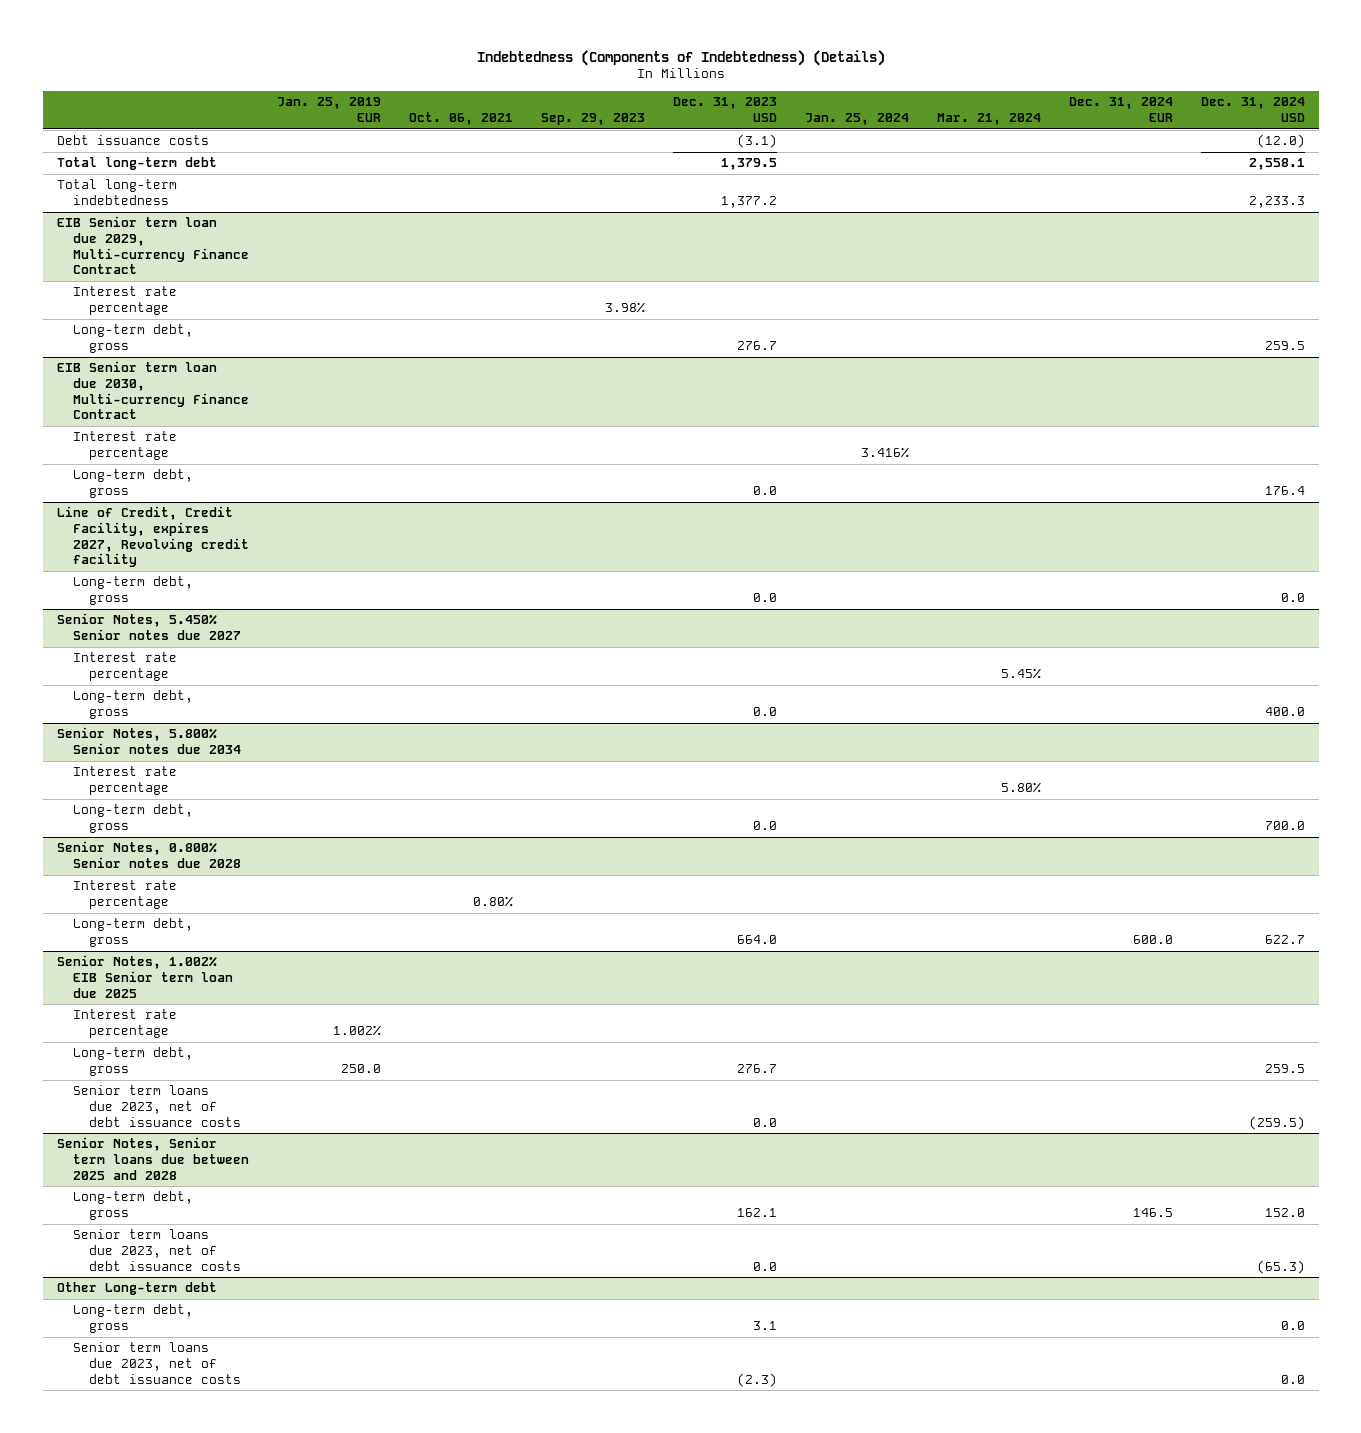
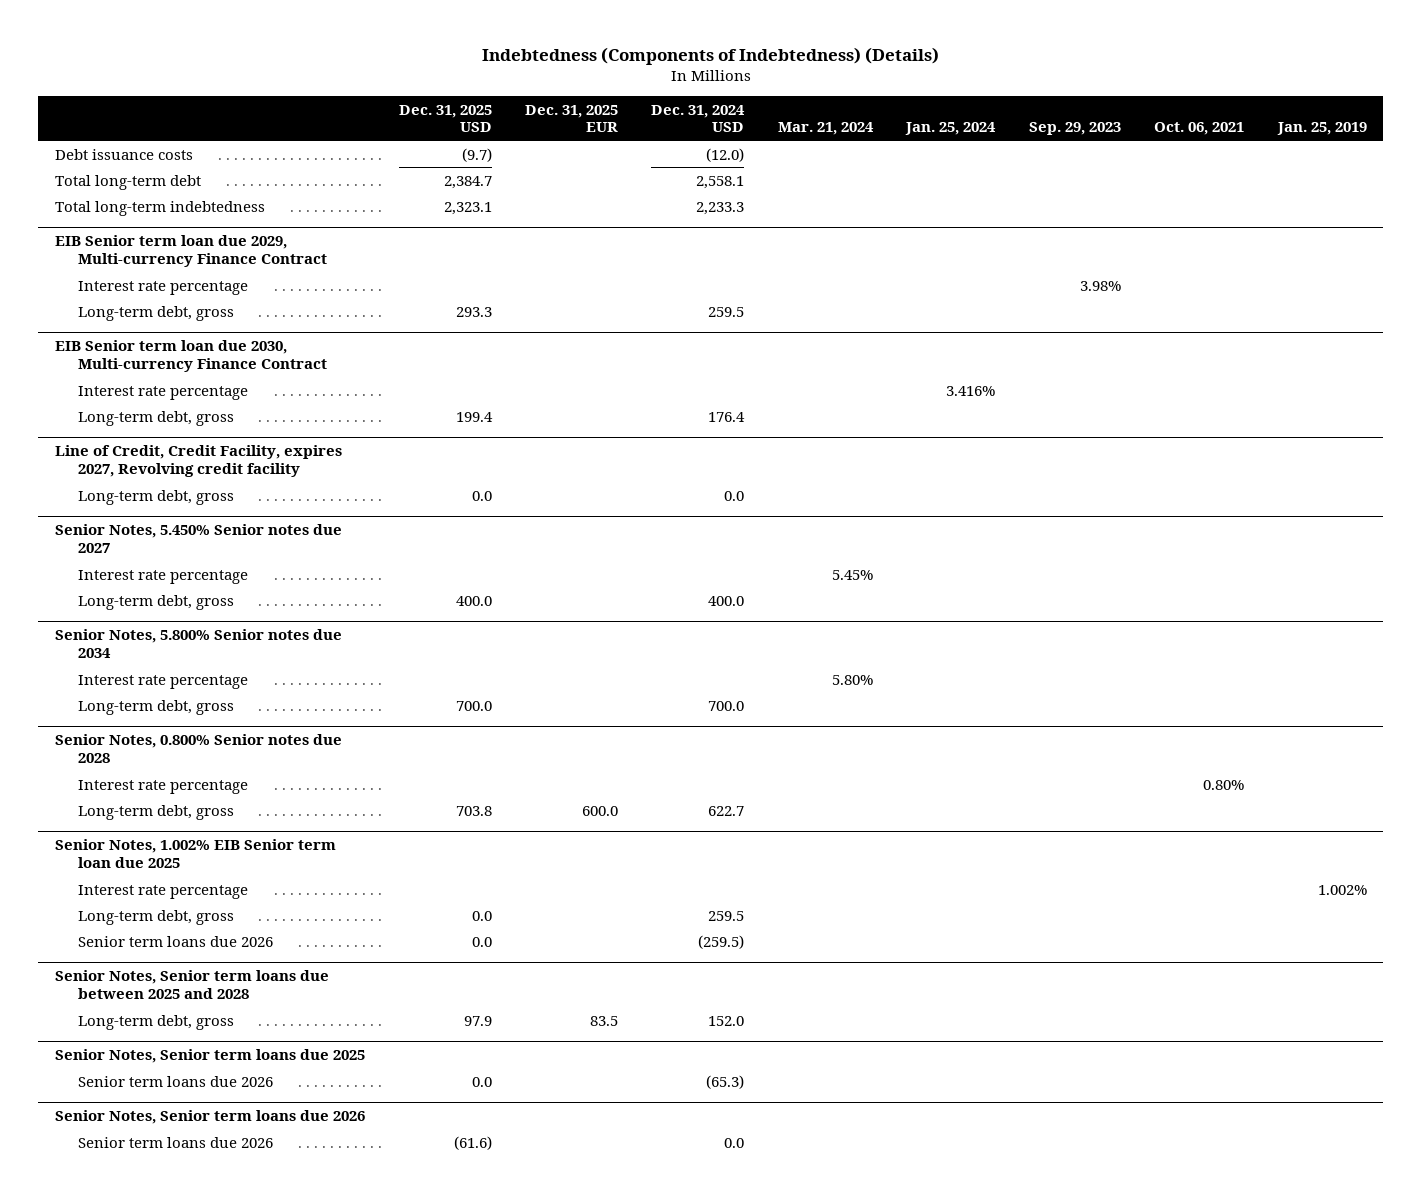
[276,97,381,122] Jan. 25, 2019 EUR -> none
[672,97,777,122] Dec. 31, 2023 USD -> none
[1068,97,1173,122] Dec. 31, 2024 EUR -> none
none -> [398,104,492,133] Dec. 31, 2025 USD
none -> [525,104,619,133] Dec. 31, 2025 EUR
none -> [1276,122,1367,136] Jan. 25, 2019
[72,1085,242,1127] Senior term loans due 2023, net of debt issuance costs -> [78,935,274,947] Senior term loans due 2026
[56,1282,217,1296] Other Long-term debt -> none
[72,1304,193,1334] Long-term debt, gross -> none
none -> [55,1049,366,1064] Senior Notes, Senior term loans due 2025
[72,1229,242,1271] Senior term loans due 2023, net of debt issuance costs -> [78,1075,274,1087] Senior term loans due 2026
none -> [55,1110,366,1125] Senior Notes, Senior term loans due 2026
[72,1342,242,1384] Senior term loans due 2023, net of debt issuance costs -> [78,1136,274,1148] Senior term loans due 2026

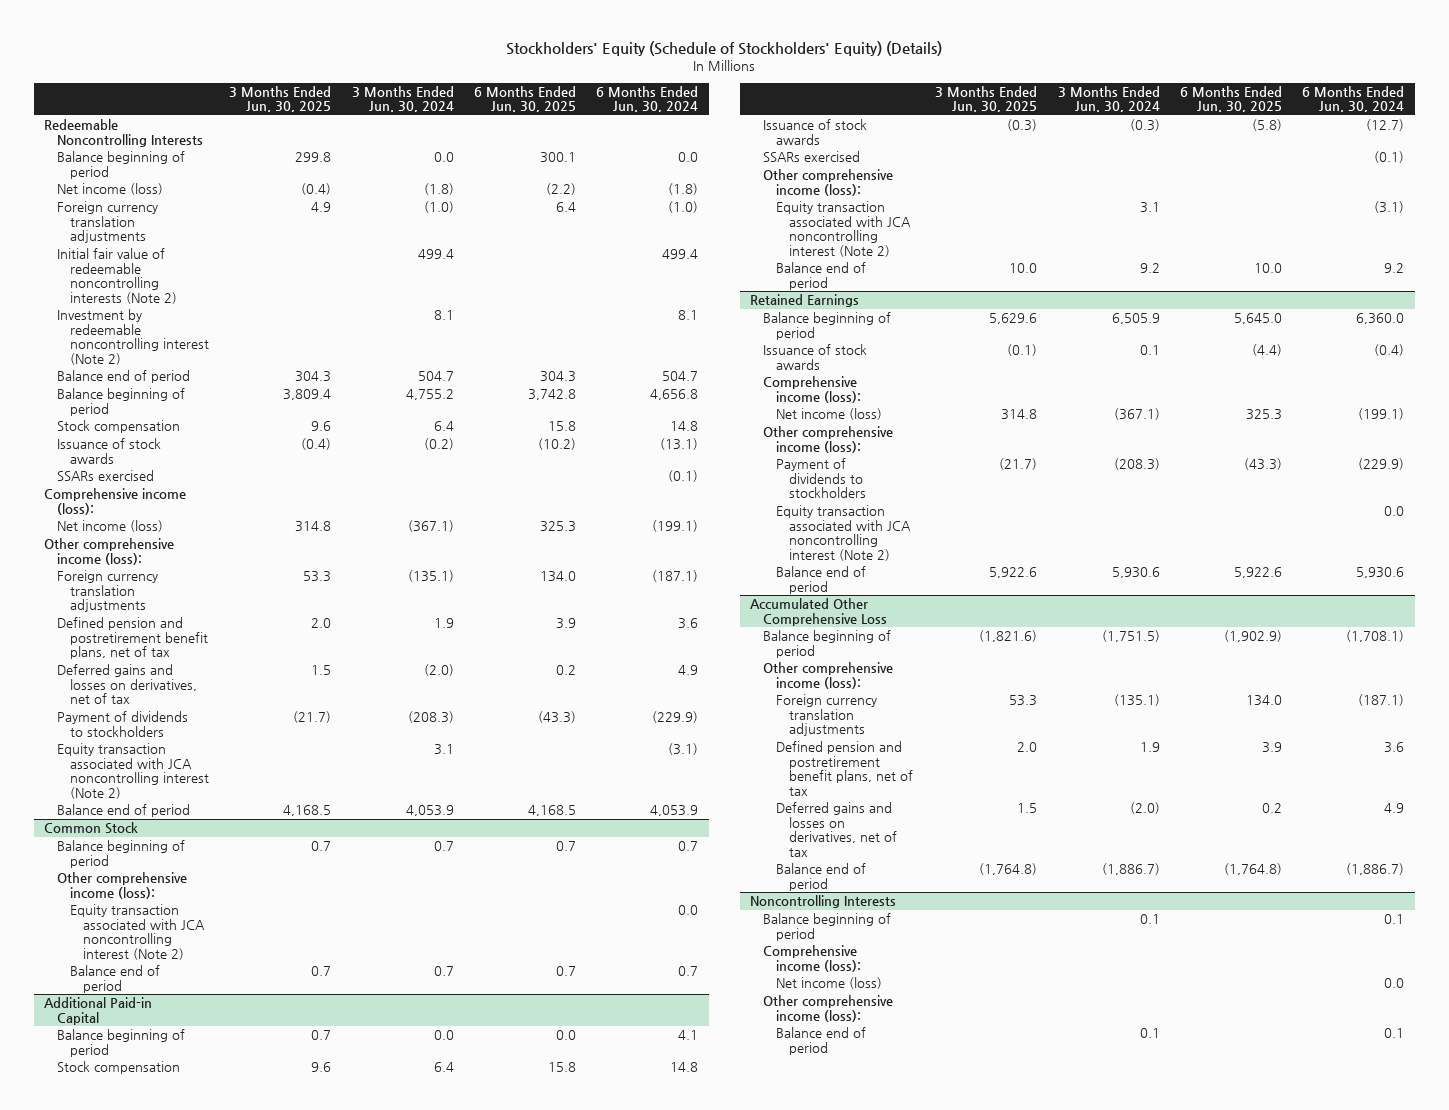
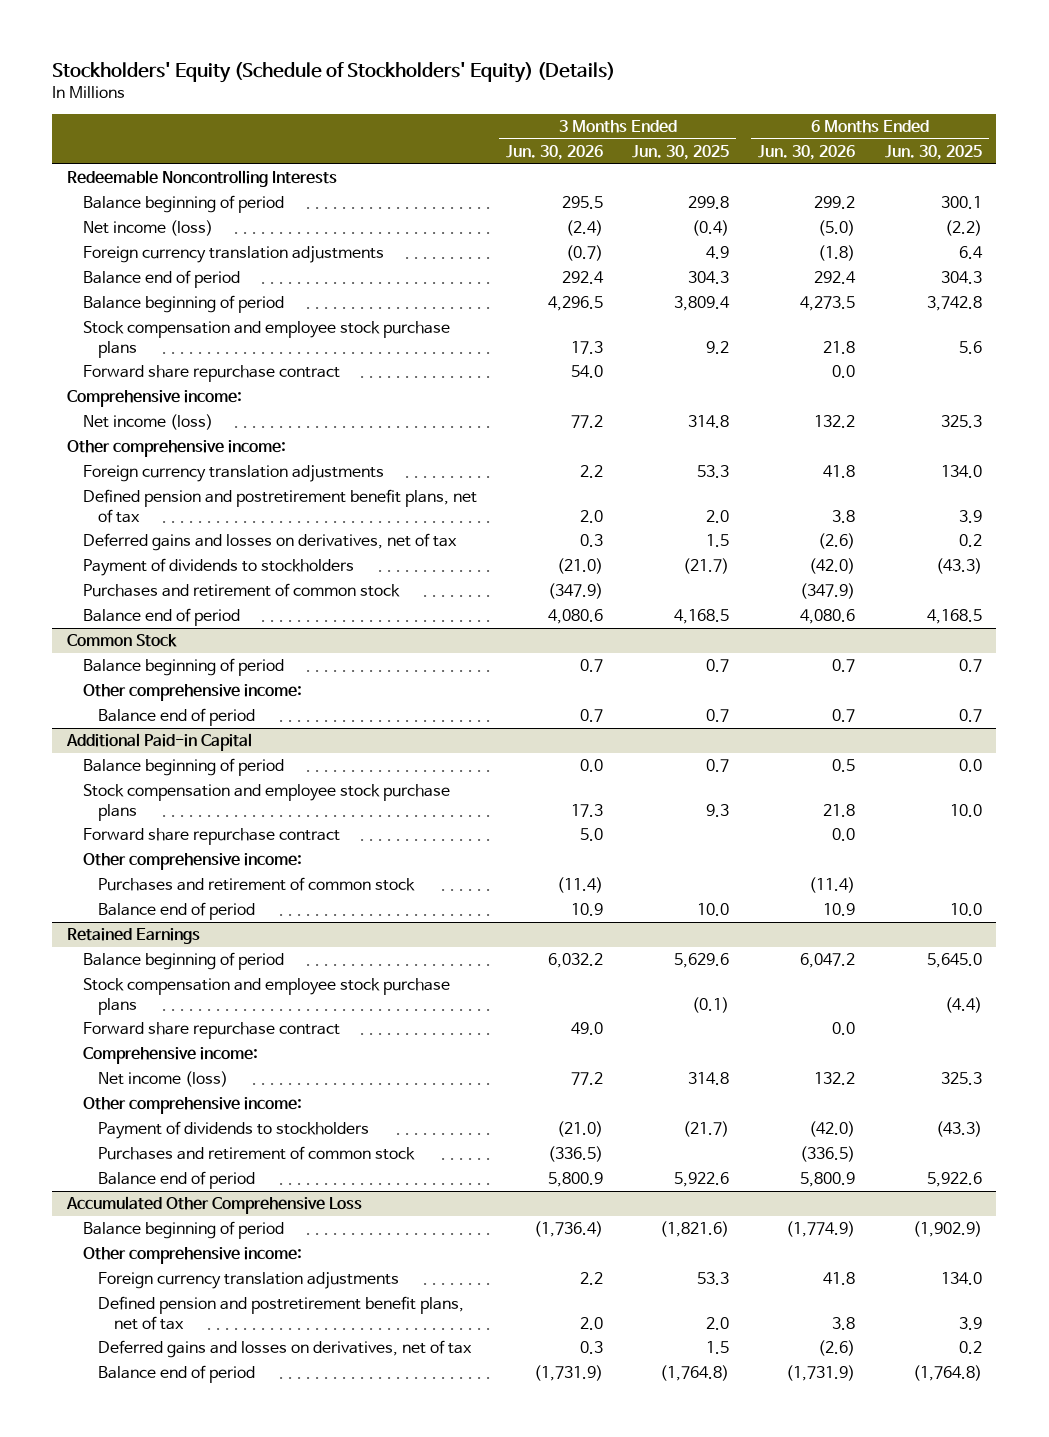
[351,86,454,113] 3 Months Ended Jun. 30, 2024 -> none
[596,86,699,113] 6 Months Ended Jun. 30, 2024 -> none
none -> [505,145,603,161] Jun. 30, 2026
none -> [758,145,856,161] Jun. 30, 2026
[57,248,177,304] Initial fair value of redeemable noncontrolling interests (Note 2) -> none
[57,309,209,365] Investment by redeemable noncontrolling interest (Note 2) -> none
[57,420,181,434] Stock compensation -> none
[57,438,162,464] Issuance of stock awards -> none
[57,470,155,482] SSARs exercised -> none
none -> [82,321,450,358] Stock compensation and employee stock purchase plans
none -> [82,365,340,383] Forward share repurchase contract
[44,488,187,515] Comprehensive income (loss): -> [66,390,242,408] Comprehensive income:
[44,538,175,565] Other comprehensive income (loss): -> [66,440,286,458] Other comprehensive income:
[57,743,209,799] Equity transaction associated with JCA noncontrolling interest (Note 2) -> none
none -> [82,583,400,598] Purchases and retirement of common stock
[69,904,205,960] Equity transaction associated with JCA noncontrolling interest (Note 2) -> none
[57,872,188,899] Other comprehensive income (loss): -> [82,684,302,702] Other comprehensive income:
[57,1061,181,1075] Stock compensation -> none
[762,119,867,145] Issuance of stock awards -> none
[762,151,860,163] SSARs exercised -> none
[775,201,911,257] Equity transaction associated with JCA noncontrolling interest (Note 2) -> none
none -> [82,784,450,821] Stock compensation and employee stock purchase plans
none -> [82,828,340,846] Forward share repurchase contract
[762,169,893,196] Other comprehensive income (loss): -> [82,853,302,871] Other comprehensive income:
none -> [98,877,416,892] Purchases and retirement of common stock
[762,344,867,370] Issuance of stock awards -> [82,978,450,1015] Stock compensation and employee stock purchase plans
none -> [82,1022,340,1040] Forward share repurchase contract
[762,376,861,403] Comprehensive income (loss): -> [82,1047,258,1065] Comprehensive income:
[762,426,893,453] Other comprehensive income (loss): -> [82,1097,302,1115] Other comprehensive income:
[775,505,911,561] Equity transaction associated with JCA noncontrolling interest (Note 2) -> none
none -> [98,1146,416,1161] Purchases and retirement of common stock
[762,662,893,689] Other comprehensive income (loss): -> [82,1247,302,1265] Other comprehensive income:
[750,895,897,909] Noncontrolling Interests -> none
[762,913,891,941] Balance beginning of period -> none
[762,945,861,972] Comprehensive income (loss): -> none
[775,977,882,990] Net income (loss) -> none
[762,995,893,1022] Other comprehensive income (loss): -> none
[775,1027,866,1055] Balance end of period -> none

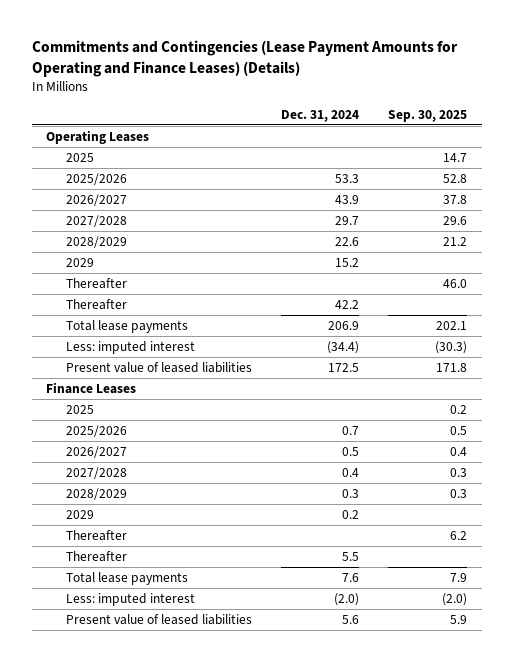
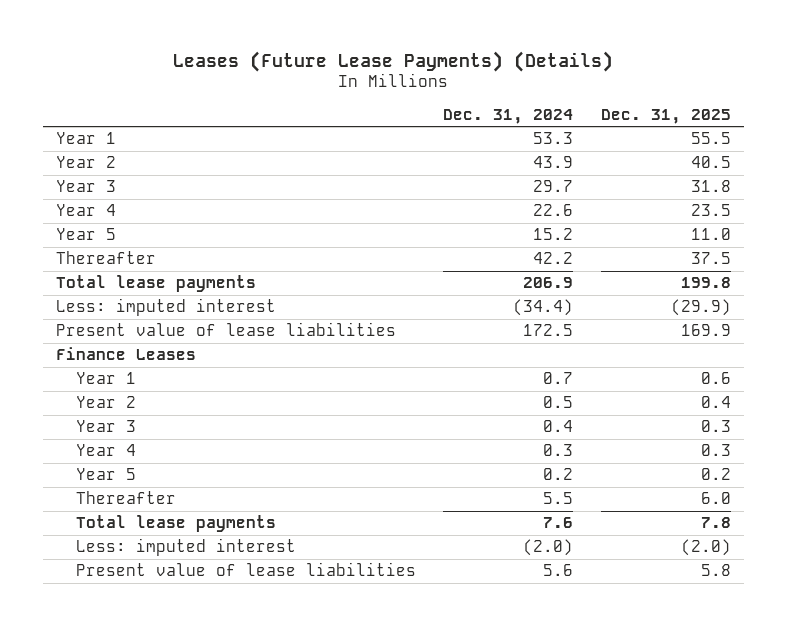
[31,40,458,77] Commitments and Contingencies (Lease Payment Amounts for Operating and Finance Leases) (Details) -> [173,50,614,72] Leases (Future Lease Payments) (Details)
[388,109,468,122] Sep. 30, 2025 -> none
none -> [600,108,731,124] Dec. 31, 2025
[46,129,150,144] Operating Leases -> none
[66,152,95,162] 2025 -> none
[66,277,128,289] Thereafter -> none
[66,172,128,185] 2025/2026 -> [56,132,117,145] Year 1
[66,193,128,206] 2026/2027 -> [56,156,117,169] Year 2
[66,214,128,227] 2027/2028 -> [56,180,117,193] Year 3
[66,235,128,248] 2028/2029 -> [56,204,117,217] Year 4
[66,257,95,267] 2029 -> [56,228,117,241] Year 5
[66,361,253,373] Present value of leased liabilities -> [56,322,397,337] Present value of lease liabilities
[66,404,95,414] 2025 -> none
[66,529,128,541] Thereafter -> none
[66,424,128,437] 2025/2026 -> [75,372,136,385] Year 1
[66,445,128,458] 2026/2027 -> [75,396,136,409] Year 2
[66,466,128,479] 2027/2028 -> [75,420,136,433] Year 3
[66,487,128,500] 2028/2029 -> [75,444,136,457] Year 4
[66,509,95,519] 2029 -> [75,468,136,481] Year 5
[66,613,253,625] Present value of leased liabilities -> [75,562,416,577] Present value of lease liabilities

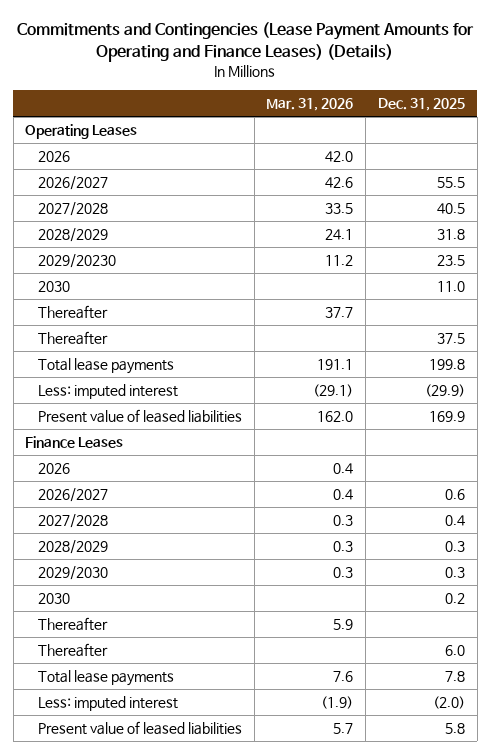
[173,50,614,72] Leases (Future Lease Payments) (Details) -> [17,22,475,62] Commitments and Contingencies (Lease Payment Amounts for Operating and Finance Leases) (Details)
[443,108,574,124] Dec. 31, 2024 -> none
none -> [266,98,354,112] Mar. 31, 2026
none -> [25,124,138,140] Operating Leases
none -> [37,151,70,163] 2026
[56,132,117,145] Year 1 -> [37,176,108,191] 2026/2027
[56,156,117,169] Year 2 -> [37,202,108,217] 2027/2028
[56,180,117,193] Year 3 -> [37,228,108,243] 2028/2029
[56,204,117,217] Year 4 -> [37,254,116,269] 2029/20230
[56,228,117,241] Year 5 -> [37,281,70,293] 2030
none -> [37,305,108,320] Thereafter
[56,322,397,337] Present value of lease liabilities -> [37,409,242,424] Present value of leased liabilities
none -> [37,463,70,475] 2026
[75,372,136,385] Year 1 -> [37,488,108,503] 2026/2027
[75,396,136,409] Year 2 -> [37,514,108,529] 2027/2028
[75,420,136,433] Year 3 -> [37,540,108,555] 2028/2029
[75,444,136,457] Year 4 -> [37,566,108,581] 2029/2030
[75,468,136,481] Year 5 -> [37,593,70,605] 2030
none -> [37,617,108,632] Thereafter
[75,562,416,577] Present value of lease liabilities -> [37,721,242,736] Present value of leased liabilities

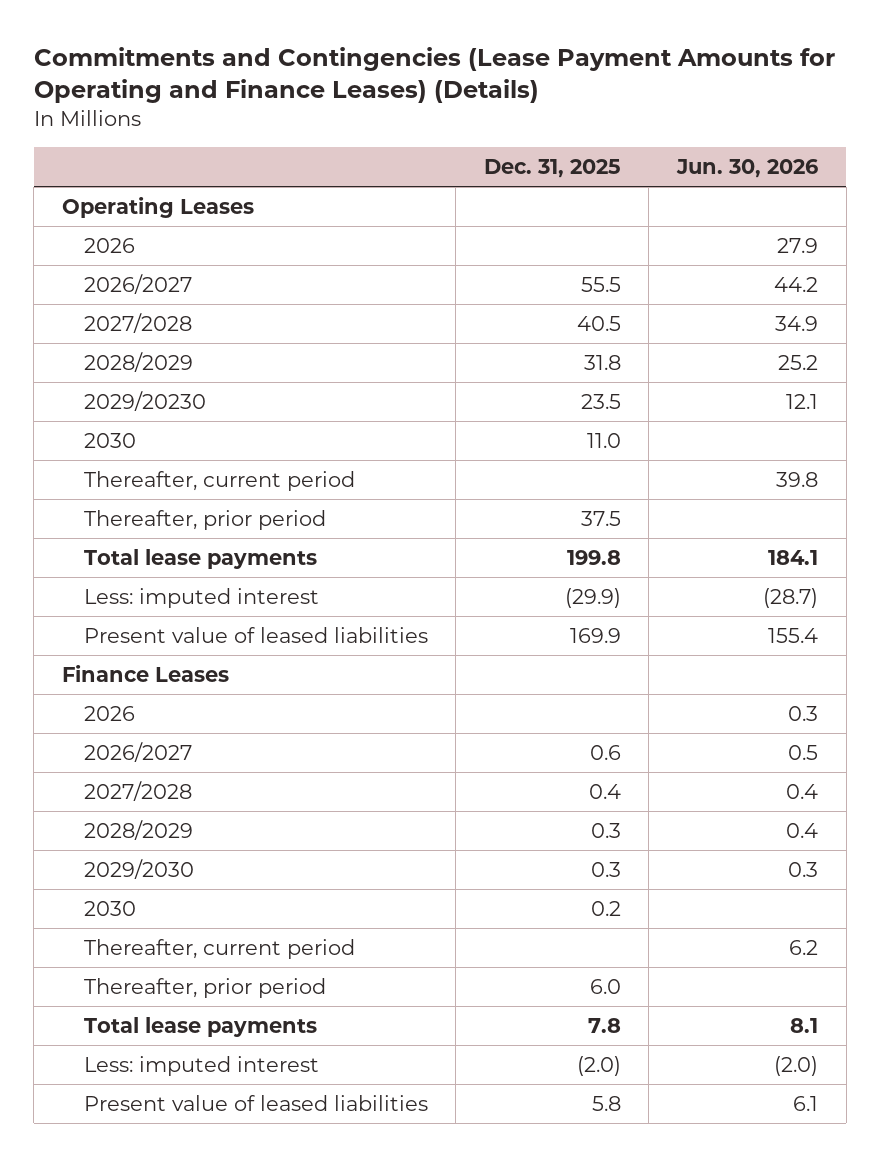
[266,98,354,112] Mar. 31, 2026 -> none
none -> [676,159,819,179] Jun. 30, 2026
[37,305,108,320] Thereafter -> [83,470,355,491] Thereafter, current period
[37,331,108,346] Thereafter -> [83,509,326,530] Thereafter, prior period
[37,617,108,632] Thereafter -> [83,938,355,959] Thereafter, current period
[37,643,108,658] Thereafter -> [83,977,326,998] Thereafter, prior period

